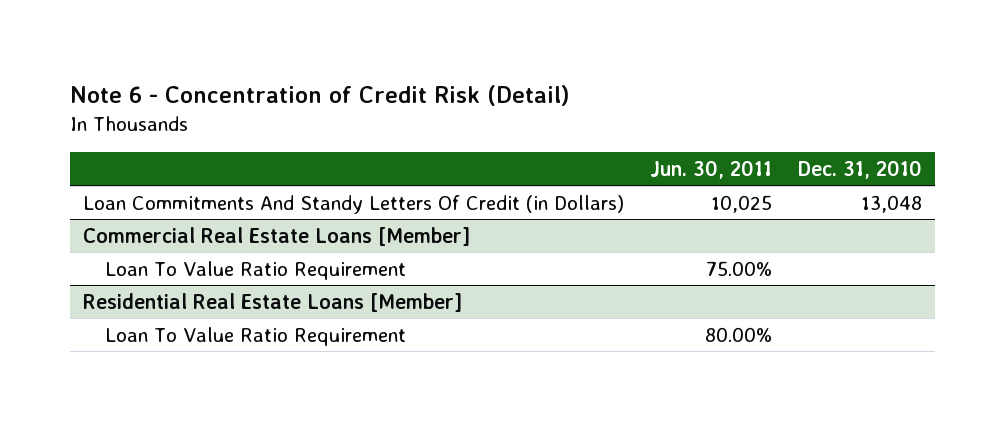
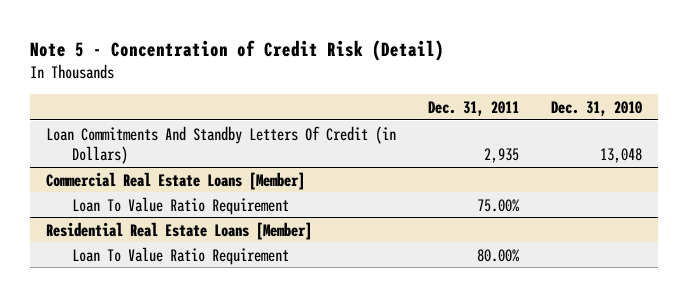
[70,84,571,106] Note 6 - Concentration of Credit Risk (Detail) -> [30,39,445,61] Note 5 - Concentration of Credit Risk (Detail)
[649,159,772,179] Jun. 30, 2011 -> none
none -> [428,100,520,116] Dec. 31, 2011
[82,194,624,214] Loan Commitments And Standy Letters Of Credit (in Dollars) -> [46,125,397,164] Loan Commitments And Standby Letters Of Credit (in Dollars)

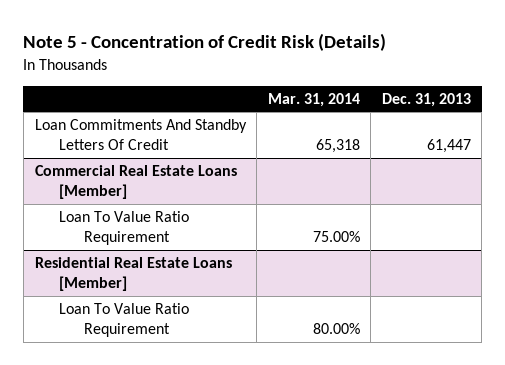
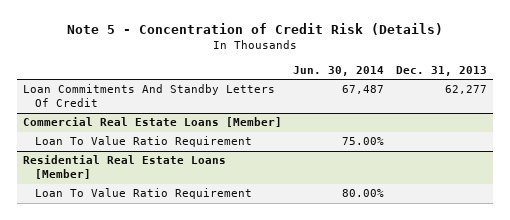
[267,92,360,107] Mar. 31, 2014 -> none
none -> [293,65,385,76] Jun. 30, 2014
[426,139,471,154] 61,447 -> [444,85,487,95] 62,277

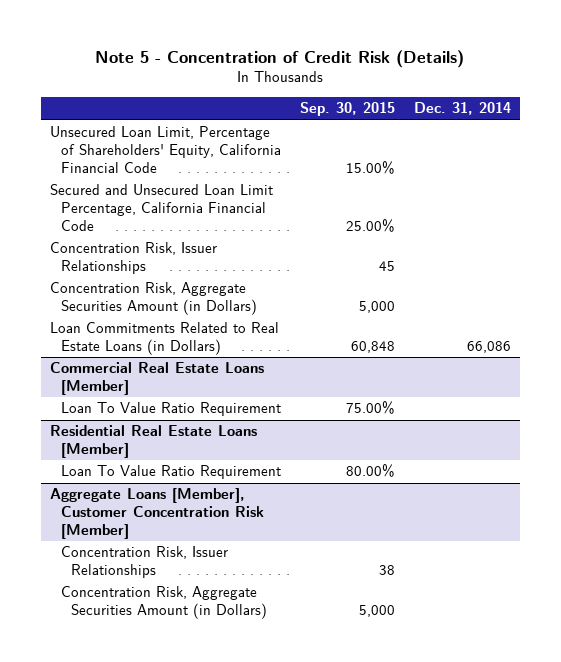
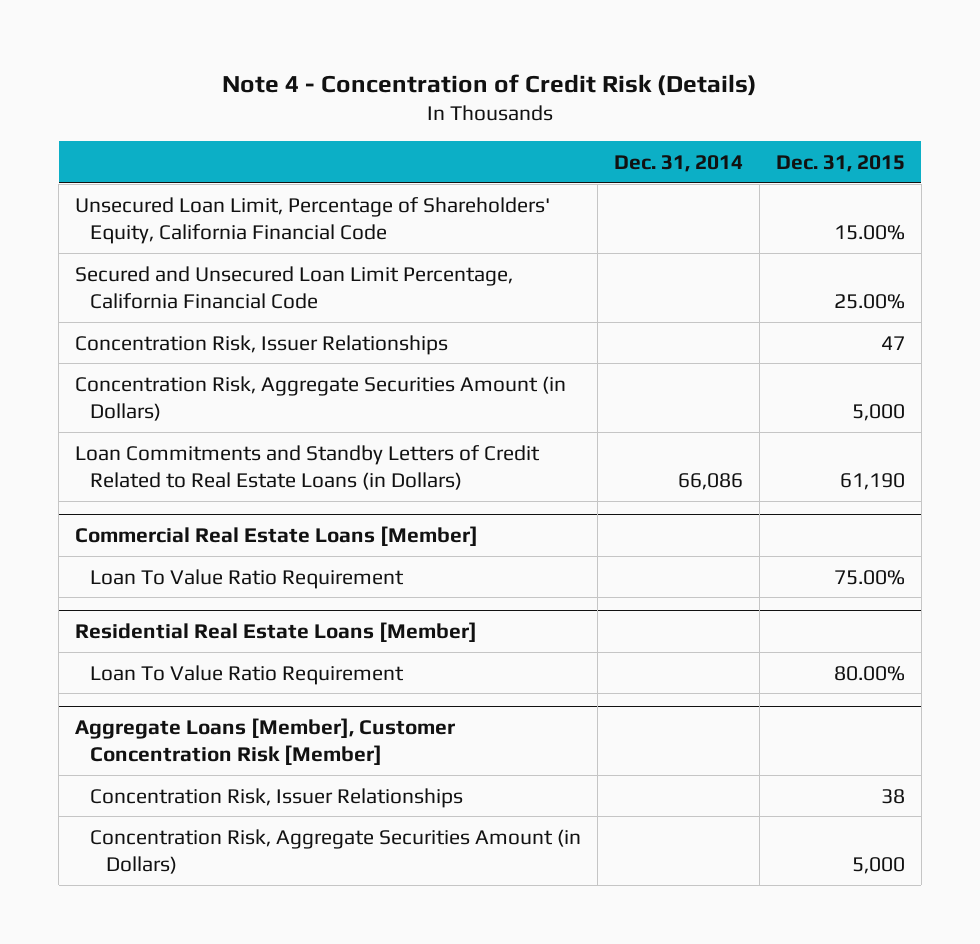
[95,50,465,69] Note 5 - Concentration of Credit Risk (Details) -> [222,73,758,96] Note 4 - Concentration of Credit Risk (Details)
[299,102,395,117] Sep. 30, 2015 -> none
none -> [776,155,906,173] Dec. 31, 2015
[50,322,280,356] Loan Commitments Related to Real Estate Loans (in Dollars) -> [75,444,541,490] Loan Commitments and Standby Letters of Credit Related to Real Estate Loans (in Dollars)

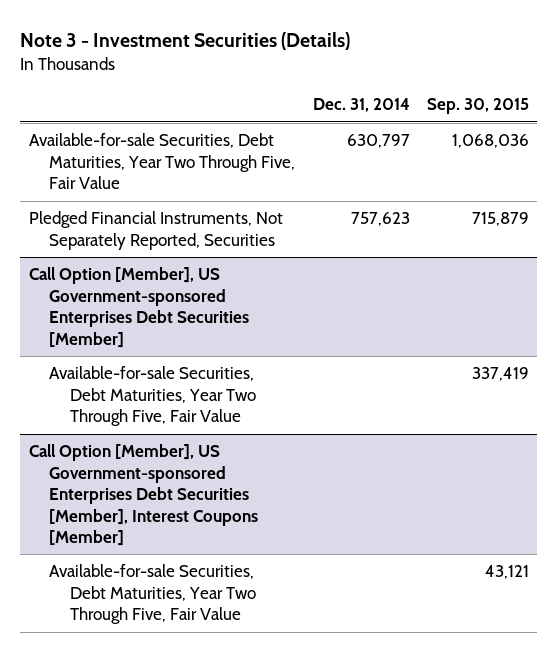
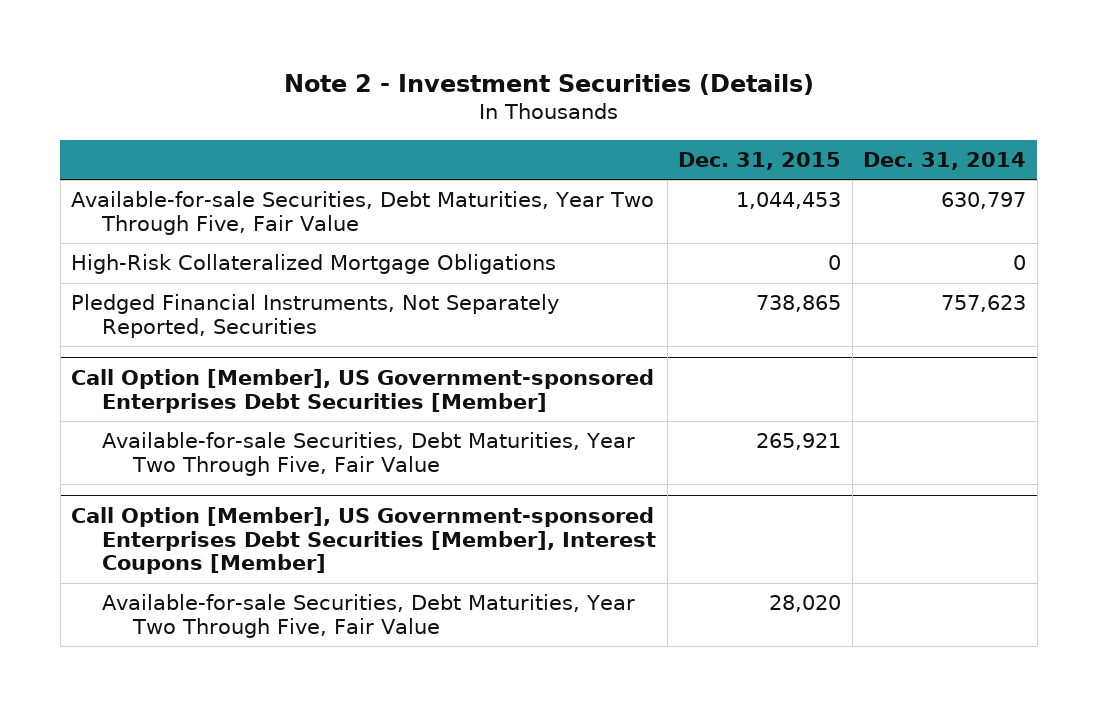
[19,31,350,50] Note 3 - Investment Securities (Details) -> [283,73,814,95] Note 2 - Investment Securities (Details)
[426,98,529,115] Sep. 30, 2015 -> none
none -> [678,151,842,170] Dec. 31, 2015
none -> [71,254,557,275] High-Risk Collateralized Mortgage Obligations

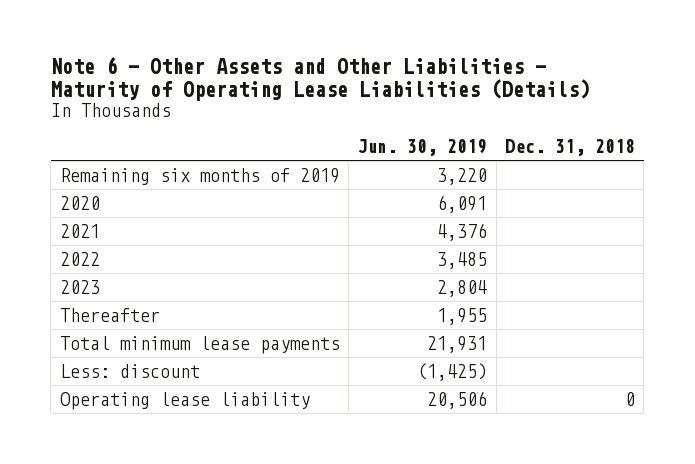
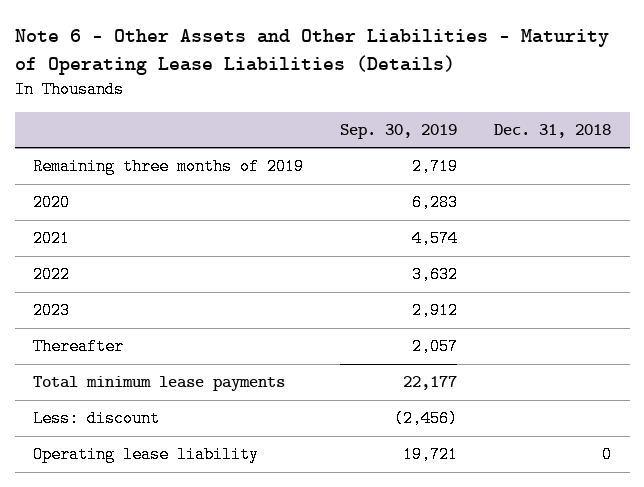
[357,138,488,156] Jun. 30, 2019 -> none
none -> [340,124,458,140] Sep. 30, 2019
[59,167,340,185] Remaining six months of 2019 -> [33,158,305,176] Remaining three months of 2019

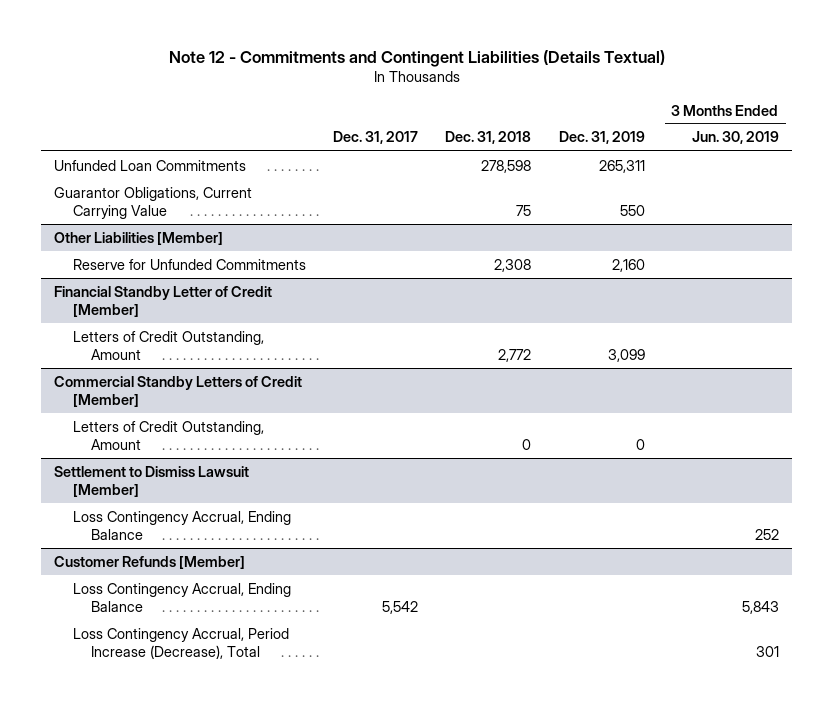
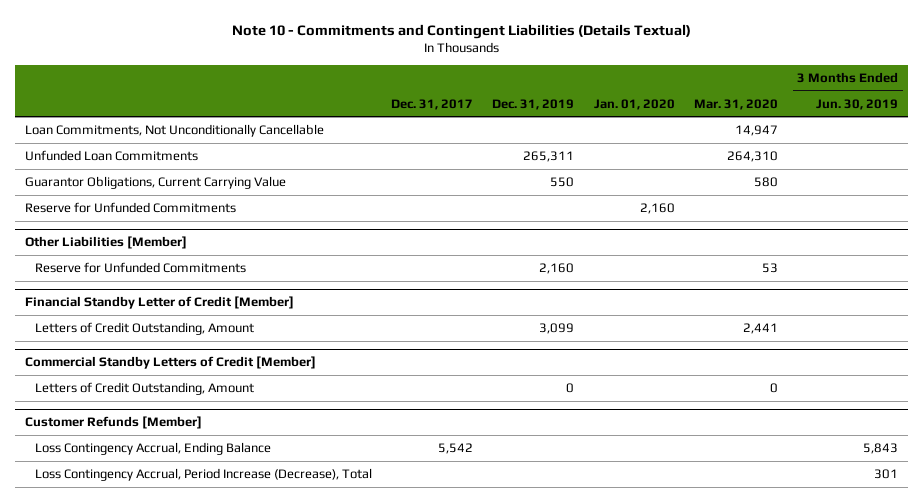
[168,50,665,68] Note 12 - Commitments and Contingent Liabilities (Details Textual) -> [231,23,691,39] Note 10 - Commitments and Contingent Liabilities (Details Textual)
[445,131,532,145] Dec. 31, 2018 -> none
none -> [593,98,675,110] Jan. 01, 2020
none -> [694,98,779,110] Mar. 31, 2020
none -> [24,124,324,138] Loan Commitments, Not Unconditionally Cancellable
none -> [24,202,236,214] Reserve for Unfunded Commitments
[54,465,250,498] Settlement to Dismiss Lawsuit [Member] -> none
[72,510,291,541] Loss Contingency Accrual, Ending Balance -> none

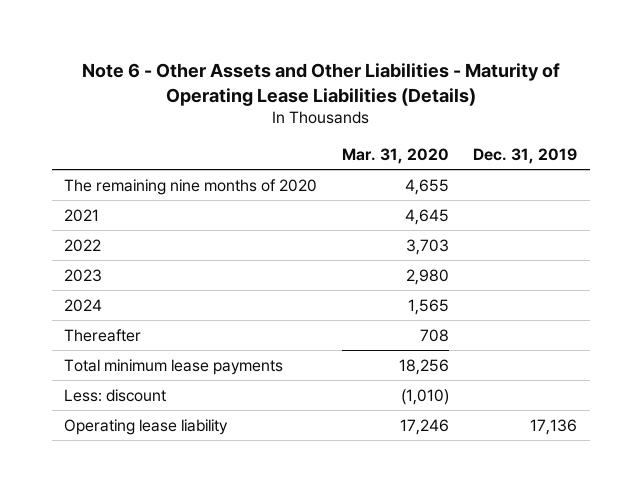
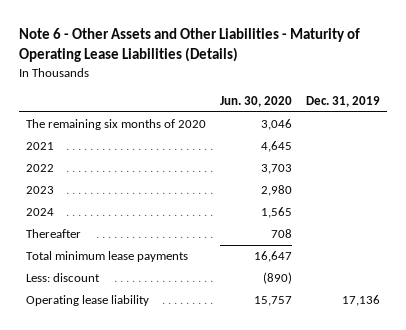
[341,148,449,165] Mar. 31, 2020 -> none
none -> [220,95,293,107] Jun. 30, 2020
[64,178,318,195] The remaining nine months of 2020 -> [25,119,206,131] The remaining six months of 2020

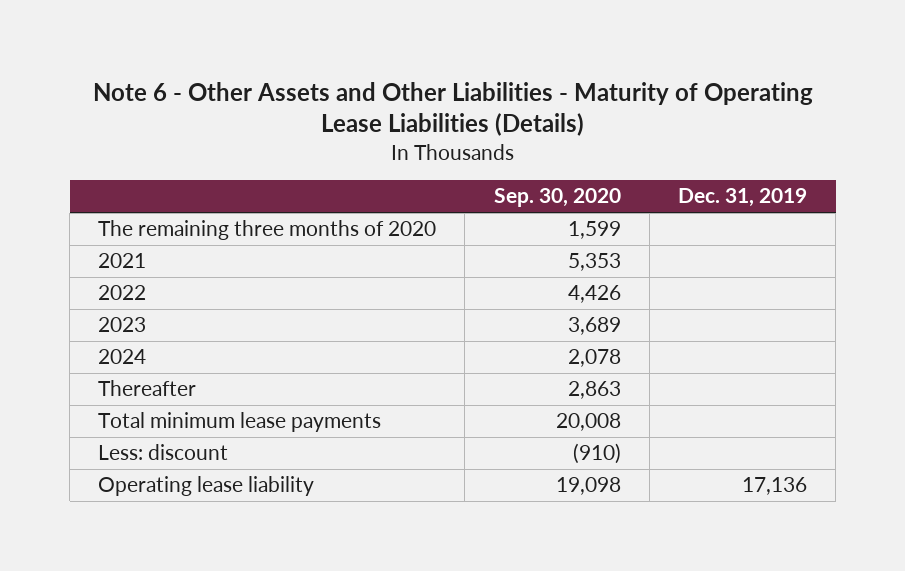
[220,95,293,107] Jun. 30, 2020 -> none
none -> [493,188,621,208] Sep. 30, 2020
[25,119,206,131] The remaining six months of 2020 -> [98,220,437,241] The remaining three months of 2020

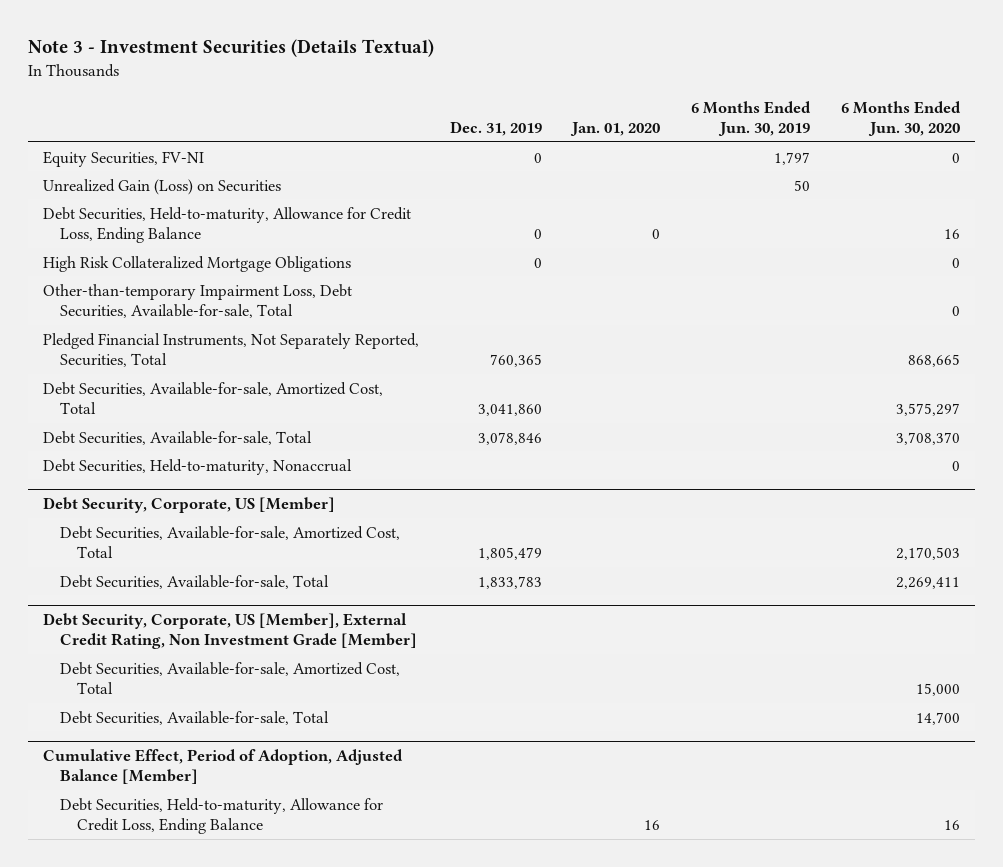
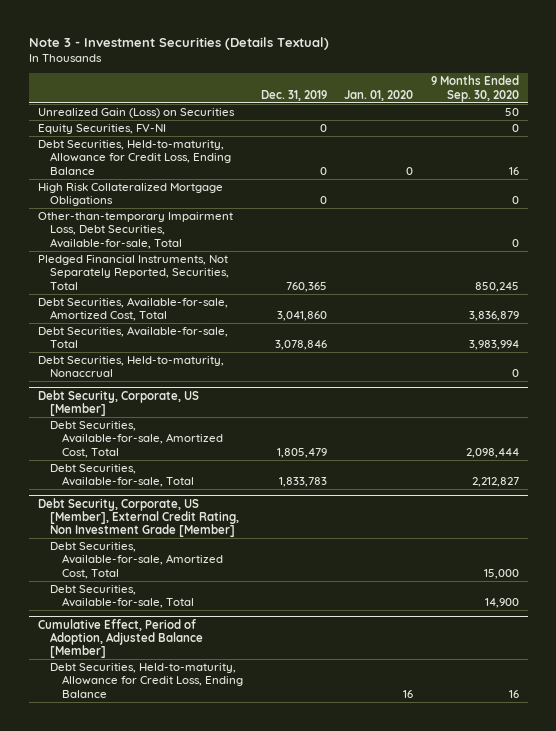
[691,100,812,136] 6 Months Ended Jun. 30, 2019 -> none
[840,100,961,136] 6 Months Ended Jun. 30, 2020 -> none
none -> [430,75,519,102] 9 Months Ended Sep. 30, 2020
[42,150,204,167] Equity Securities, FV-NI -> [37,124,166,135] Equity Securities, FV-NI

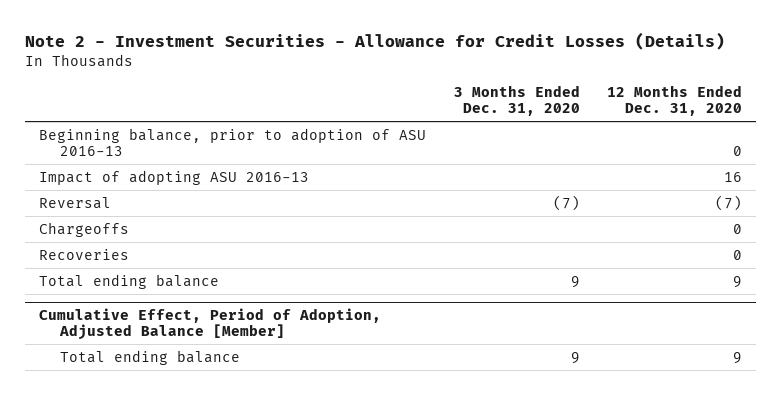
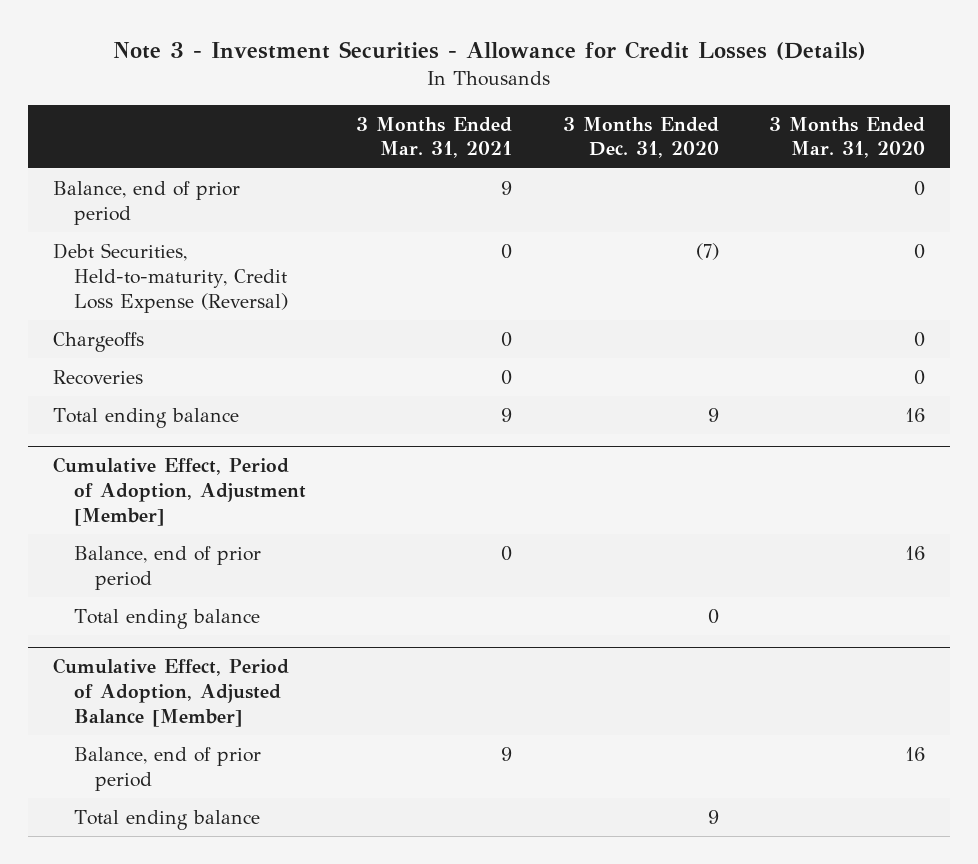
[25,31,726,50] Note 2 - Investment Securities - Allowance for Credit Losses (Details) -> [113,41,867,61] Note 3 - Investment Securities - Allowance for Credit Losses (Details)
[607,85,743,117] 12 Months Ended Dec. 31, 2020 -> none
none -> [356,116,513,159] 3 Months Ended Mar. 31, 2021
none -> [768,116,925,159] 3 Months Ended Mar. 31, 2020
[39,169,310,185] Impact of adopting ASU 2016-13 -> none
[39,127,427,156] Beginning balance, prior to adoption of ASU 2016-13 -> [53,180,241,225] Balance, end of prior period
[39,196,112,209] Reversal -> [53,242,289,313] Debt Securities, Held-to-maturity, Credit Loss Expense (Reversal)
none -> [53,457,307,527] Cumulative Effect, Period of Adoption, Adjustment [Member]
none -> [74,545,262,590] Balance, end of prior period
none -> [74,608,261,629] Total ending balance
none -> [74,746,262,791] Balance, end of prior period

